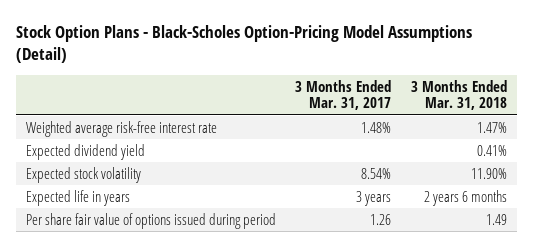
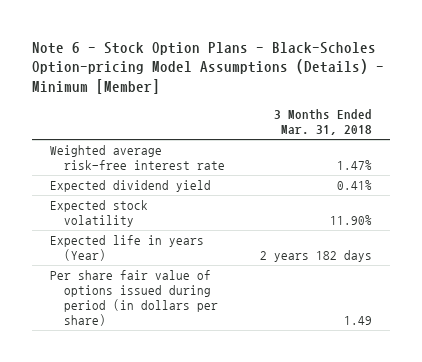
[15,25,472,64] Stock Option Plans - Black-Scholes Option-Pricing Model Assumptions (Detail) -> [31,41,384,95] Note 6 - Stock Option Plans - Black-Scholes Option-pricing Model Assumptions (Details) - Minimum [Member]
[295,79,392,111] 3 Months Ended Mar. 31, 2017 -> none
[25,189,130,206] Expected life in years -> [49,235,204,262] Expected life in years (Year)
[424,189,508,206] 2 years 6 months -> [259,250,372,263] 2 years 182 days
[25,212,276,229] Per share fair value of options issued during period -> [49,270,218,326] Per share fair value of options issued during period (in dollars per share)

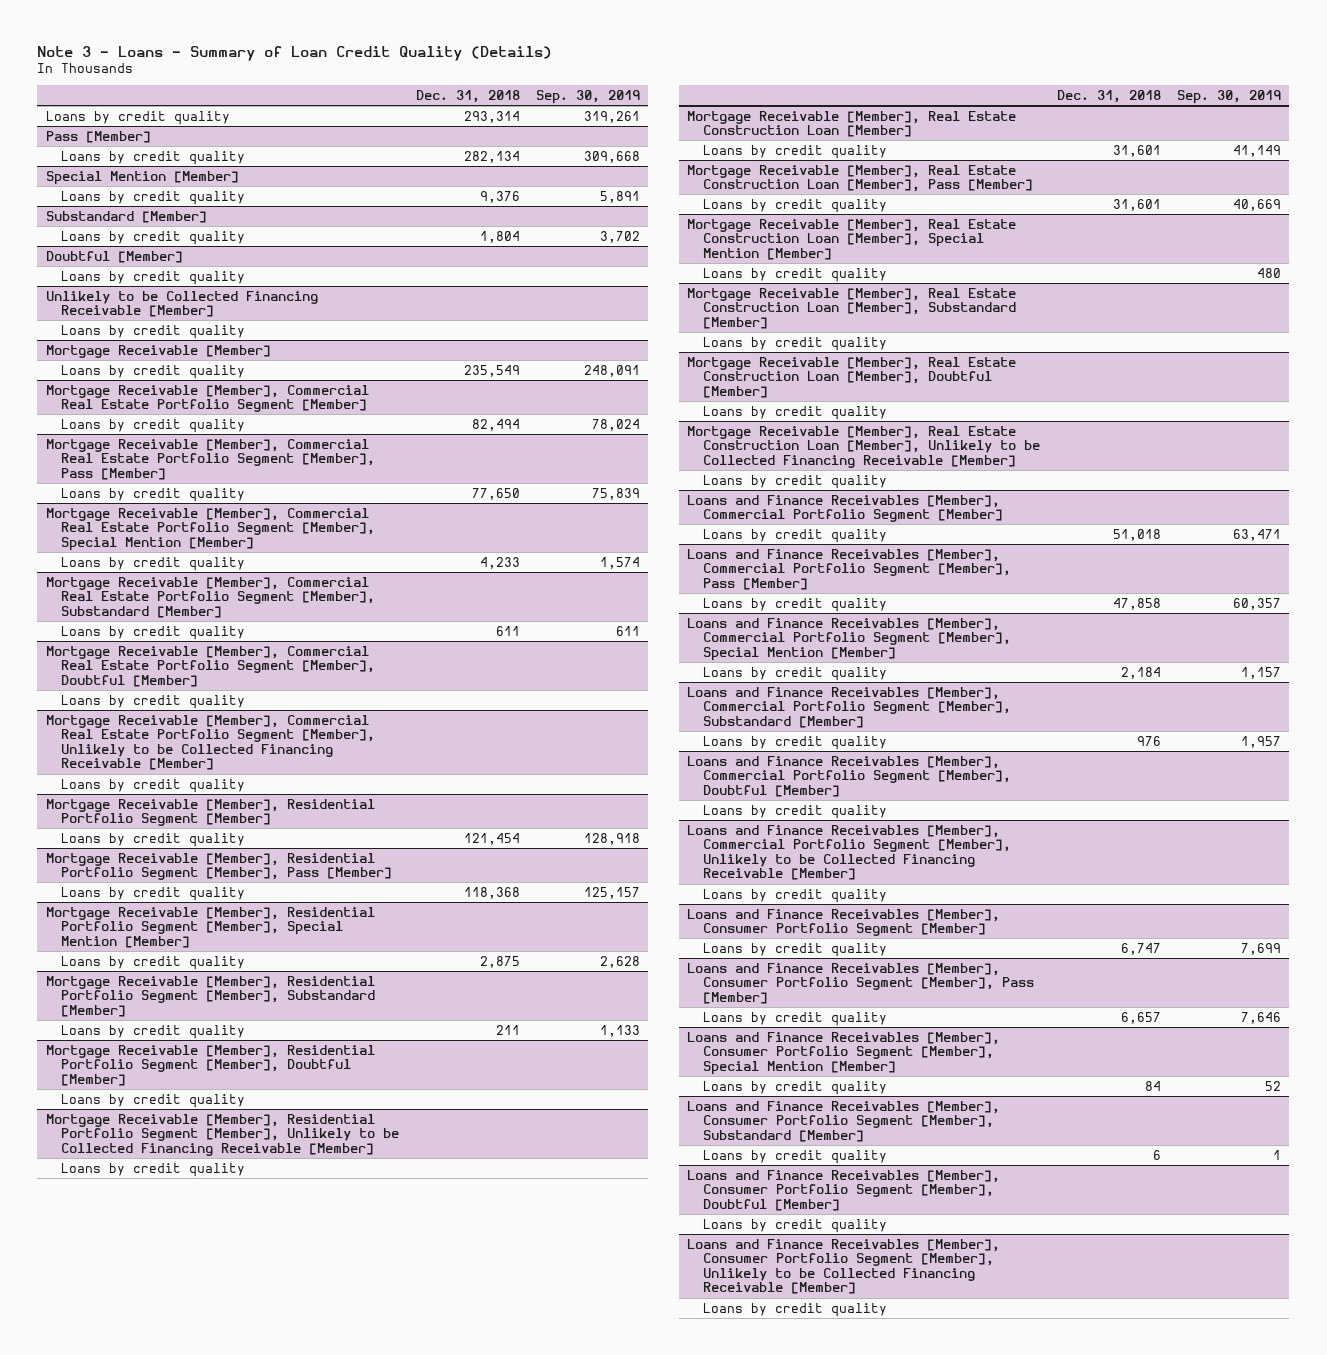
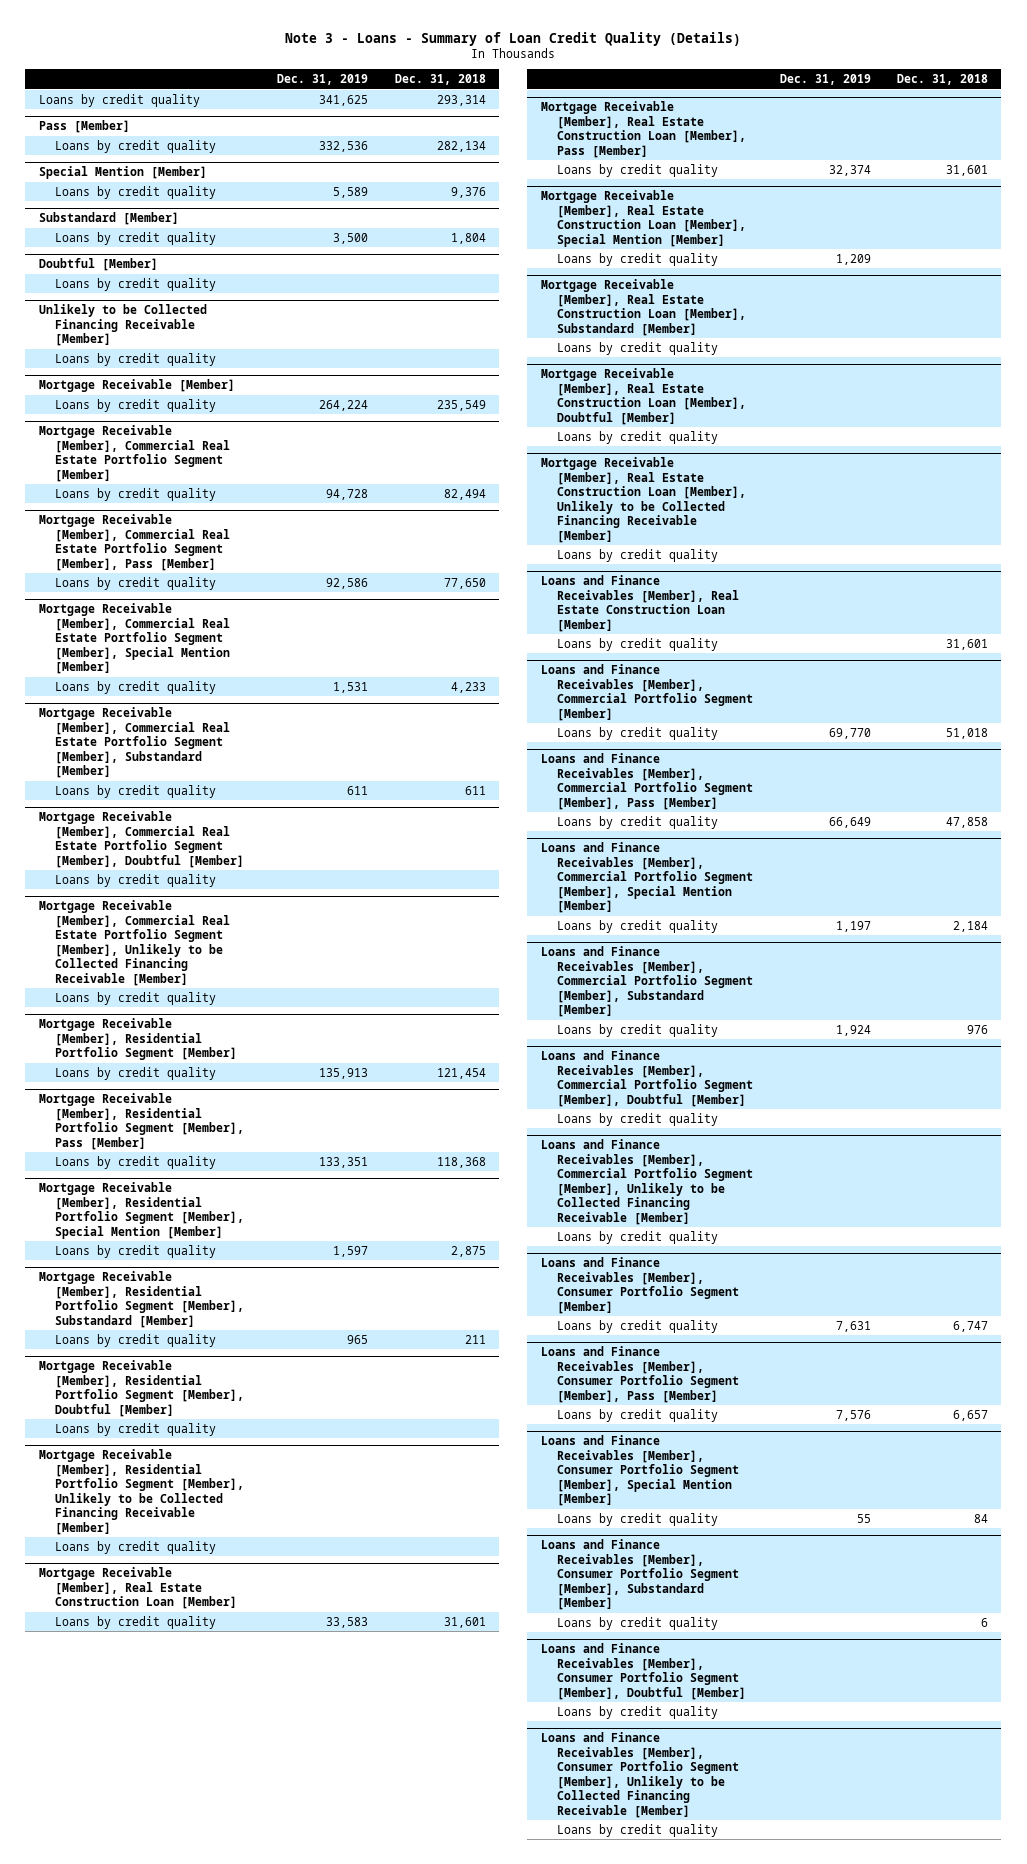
[535,89,640,104] Sep. 30, 2019 -> none
none -> [277,74,369,86] Dec. 31, 2019
none -> [540,574,740,632] Loans and Finance Receivables [Member], Real Estate Construction Loan [Member]
none -> [557,637,719,651] Loans by credit quality

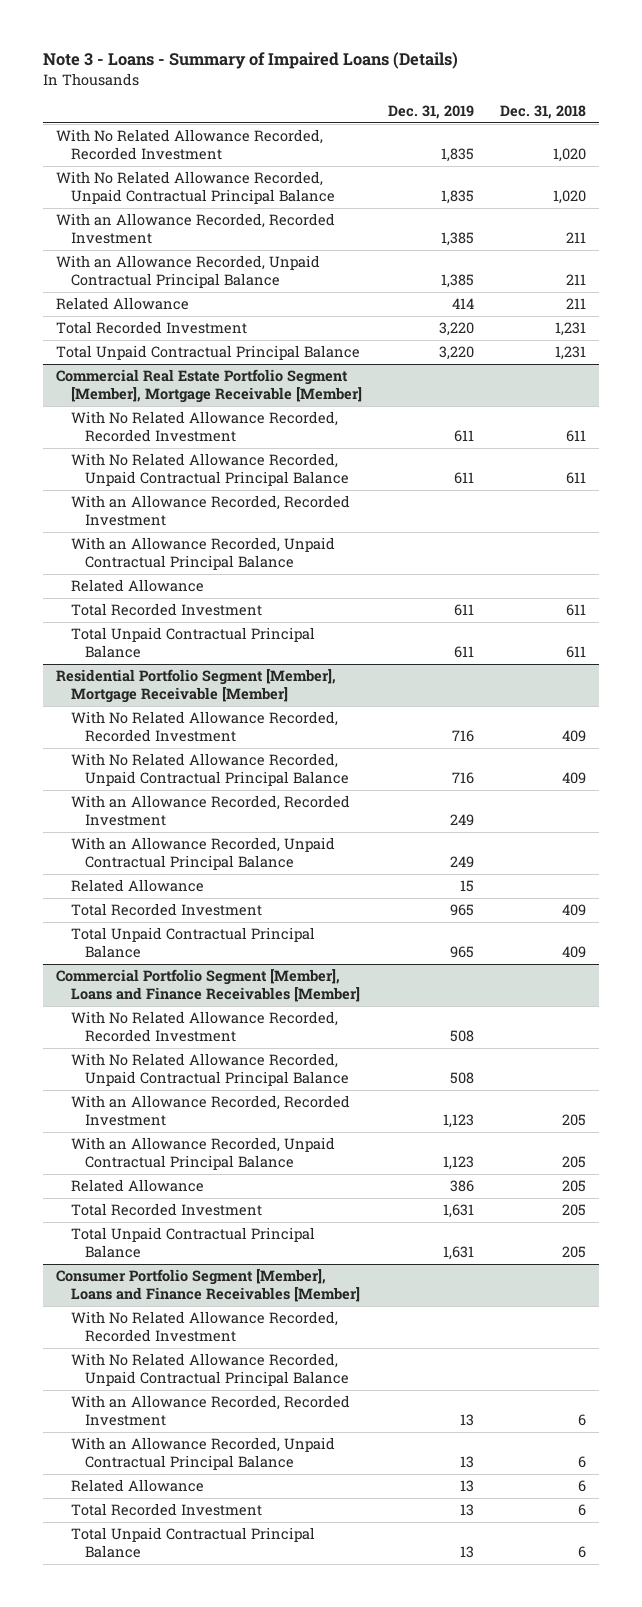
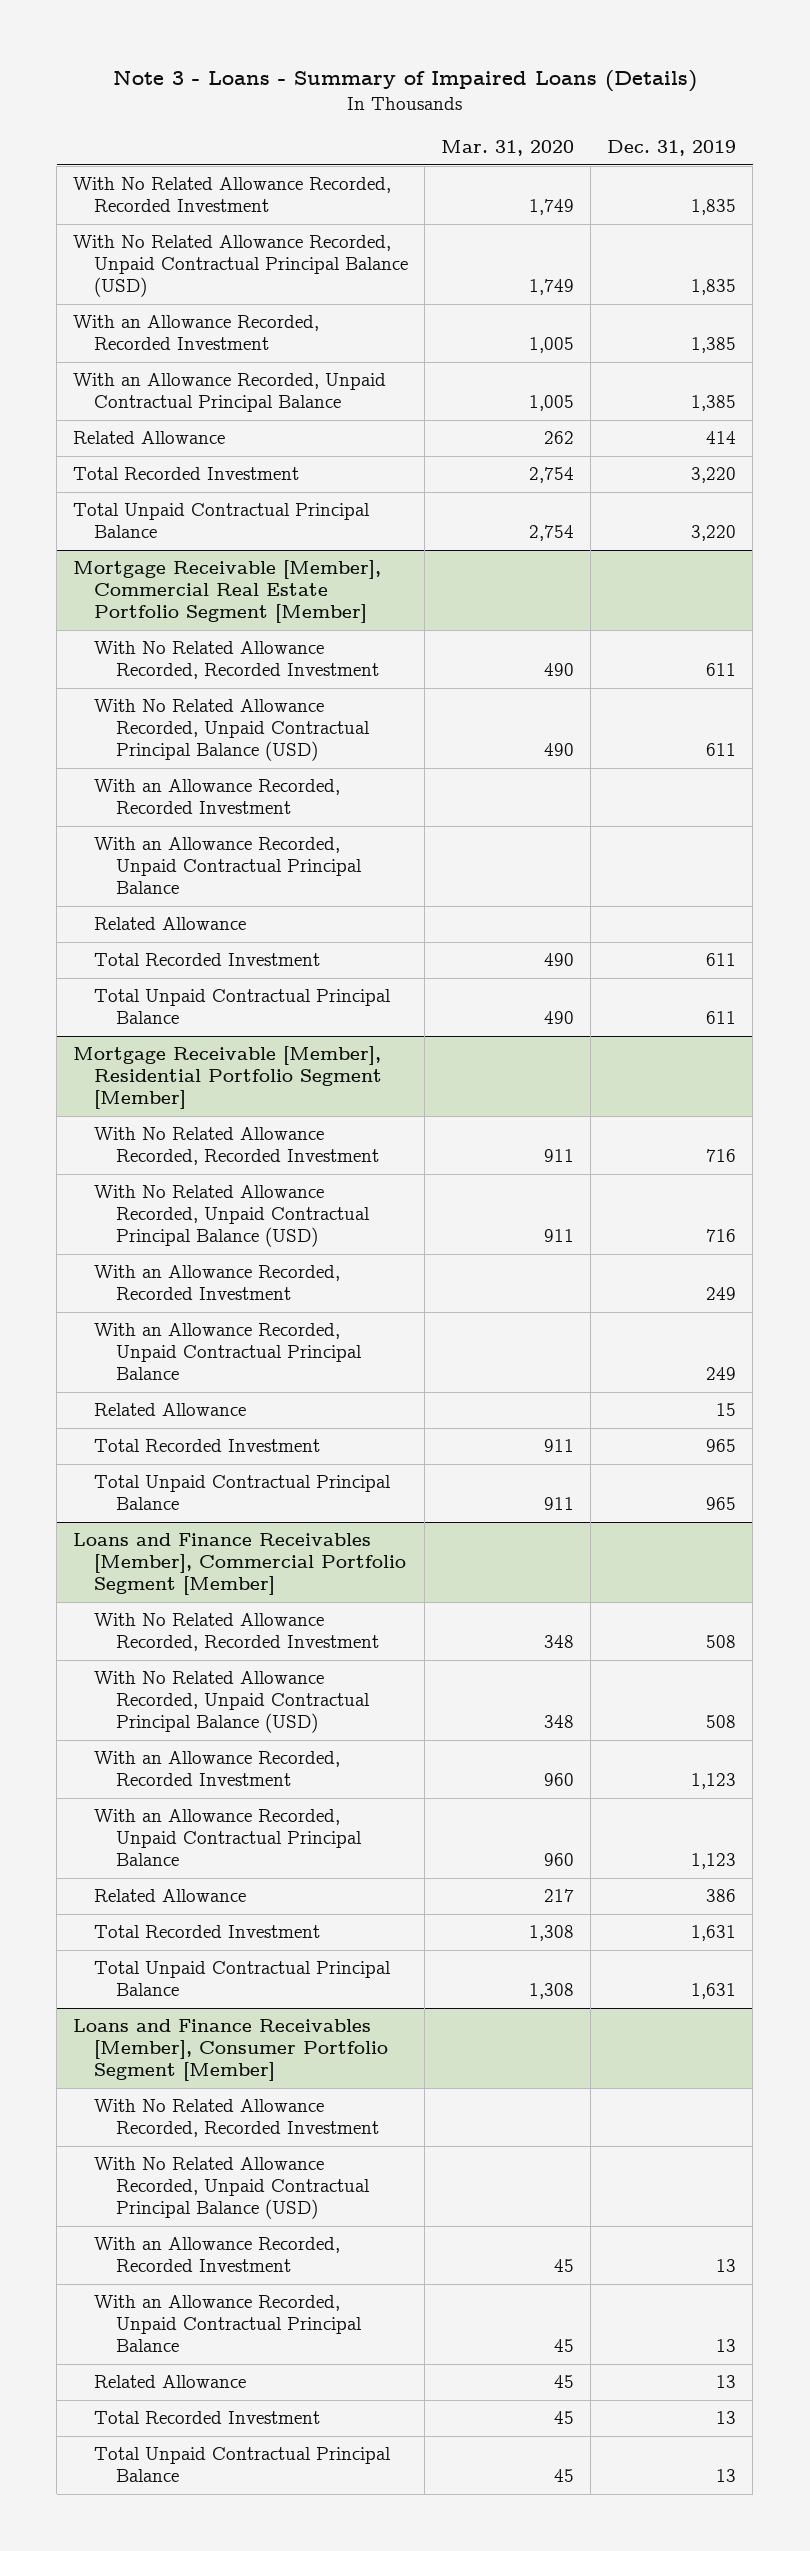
[499,105,586,120] Dec. 31, 2018 -> none
none -> [441,140,575,157] Mar. 31, 2020
[55,171,335,205] With No Related Allowance Recorded, Unpaid Contractual Principal Balance -> [73,235,409,298] With No Related Allowance Recorded, Unpaid Contractual Principal Balance (USD)
[55,369,362,404] Commercial Real Estate Portfolio Segment [Member], Mortgage Receivable [Member] -> [73,560,382,624] Mortgage Receivable [Member], Commercial Real Estate Portfolio Segment [Member]
[70,453,350,487] With No Related Allowance Recorded, Unpaid Contractual Principal Balance -> [94,699,370,762] With No Related Allowance Recorded, Unpaid Contractual Principal Balance (USD)
[55,669,336,704] Residential Portfolio Segment [Member], Mortgage Receivable [Member] -> [73,1046,383,1110] Mortgage Receivable [Member], Residential Portfolio Segment [Member]
[70,753,350,787] With No Related Allowance Recorded, Unpaid Contractual Principal Balance -> [94,1185,370,1248] With No Related Allowance Recorded, Unpaid Contractual Principal Balance (USD)
[55,969,360,1003] Commercial Portfolio Segment [Member], Loans and Finance Receivables [Member] -> [73,1533,407,1596] Loans and Finance Receivables [Member], Commercial Portfolio Segment [Member]
[70,1053,350,1087] With No Related Allowance Recorded, Unpaid Contractual Principal Balance -> [94,1671,370,1734] With No Related Allowance Recorded, Unpaid Contractual Principal Balance (USD)
[55,1269,360,1303] Consumer Portfolio Segment [Member], Loans and Finance Receivables [Member] -> [73,2019,389,2082] Loans and Finance Receivables [Member], Consumer Portfolio Segment [Member]
[70,1353,350,1387] With No Related Allowance Recorded, Unpaid Contractual Principal Balance -> [94,2157,370,2220] With No Related Allowance Recorded, Unpaid Contractual Principal Balance (USD)

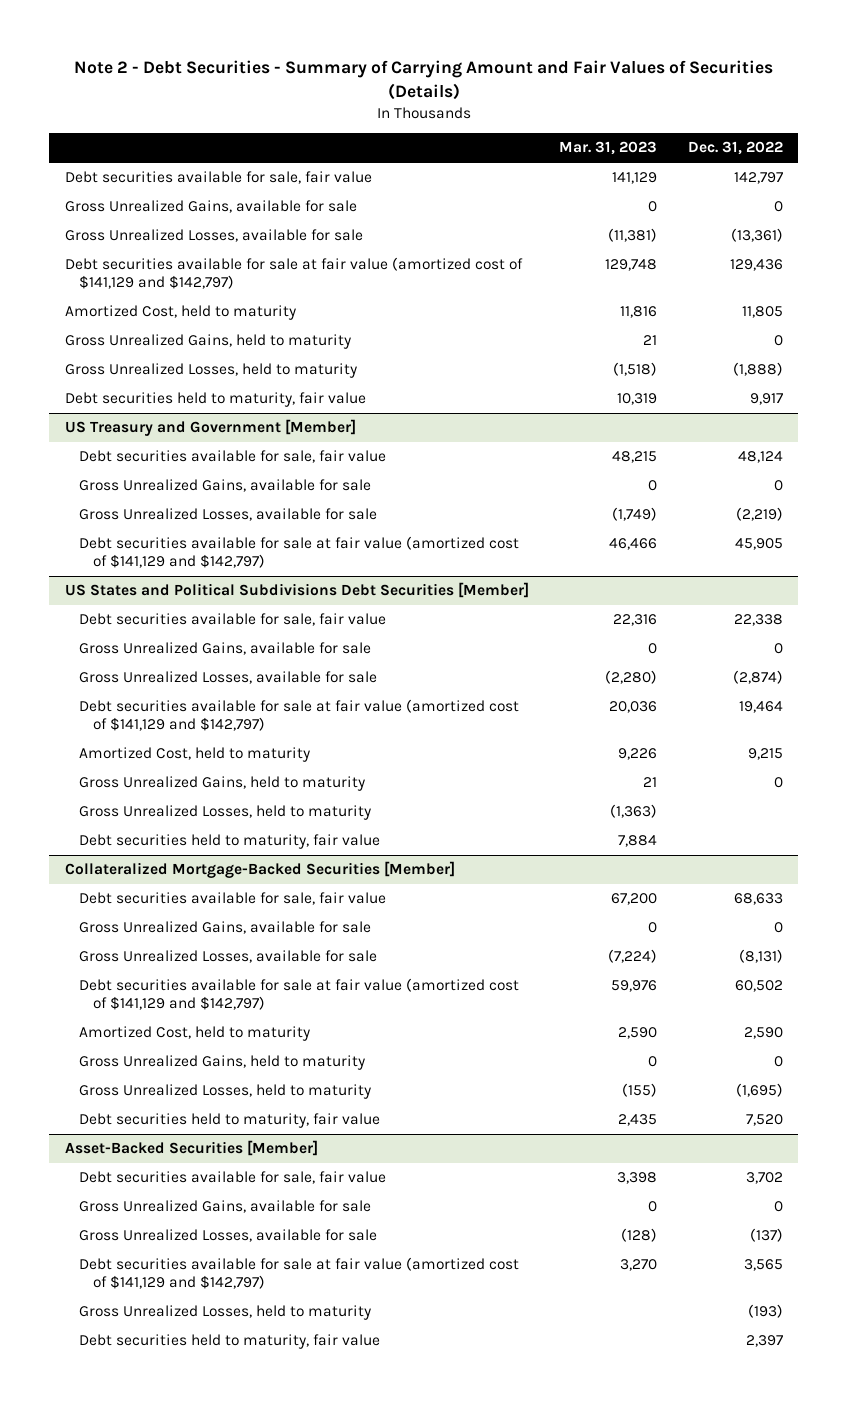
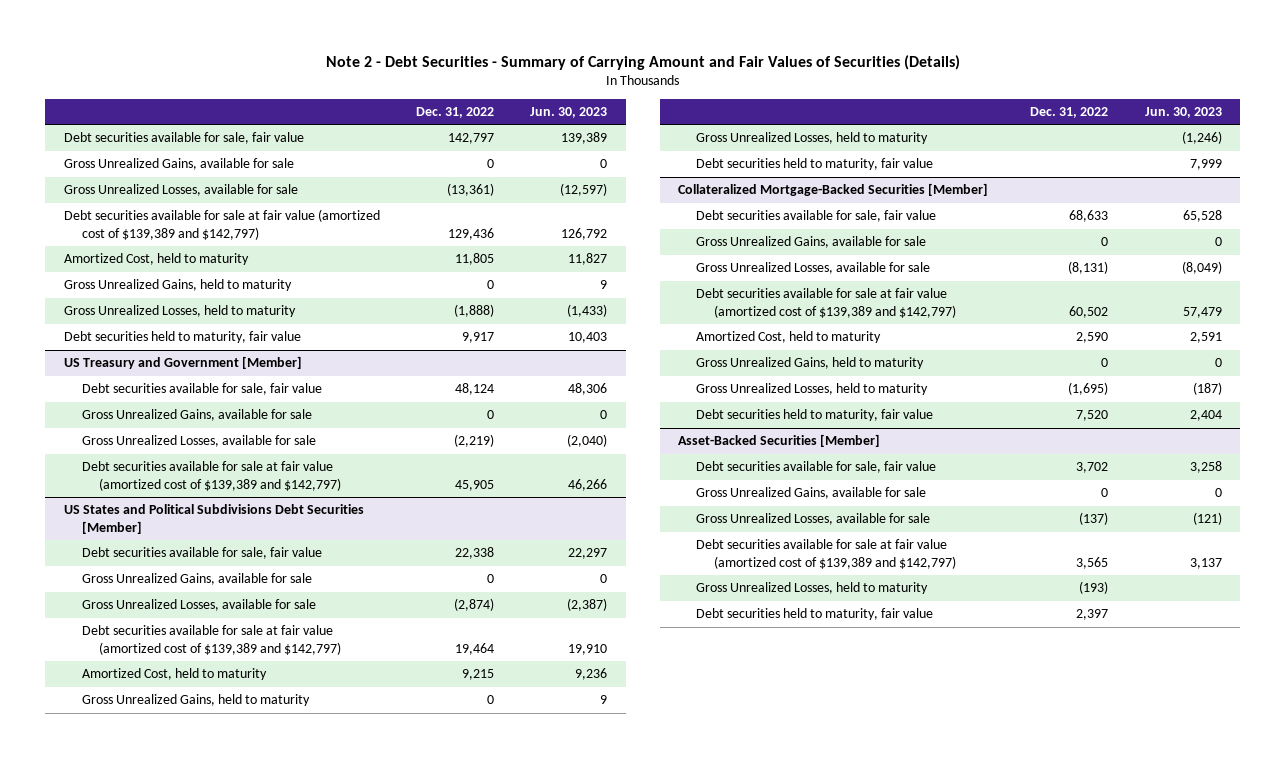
[559,141,658,156] Mar. 31, 2023 -> none
none -> [530,107,608,119] Jun. 30, 2023
[64,257,523,290] Debt securities available for sale at fair value (amortized cost of $141,129 and $142,797) -> [63,209,380,240] Debt securities available for sale at fair value (amortized cost of $139,389 and $142,797)
[78,536,519,569] Debt securities available for sale at fair value (amortized cost of $141,129 and $142,797) -> [81,461,342,491] Debt securities available for sale at fair value (amortized cost of $139,389 and $142,797)
[78,699,519,732] Debt securities available for sale at fair value (amortized cost of $141,129 and $142,797) -> [81,625,342,655] Debt securities available for sale at fair value (amortized cost of $139,389 and $142,797)
[78,978,519,1011] Debt securities available for sale at fair value (amortized cost of $141,129 and $142,797) -> [695,288,956,318] Debt securities available for sale at fair value (amortized cost of $139,389 and $142,797)
[78,1257,519,1290] Debt securities available for sale at fair value (amortized cost of $141,129 and $142,797) -> [695,539,956,569] Debt securities available for sale at fair value (amortized cost of $139,389 and $142,797)

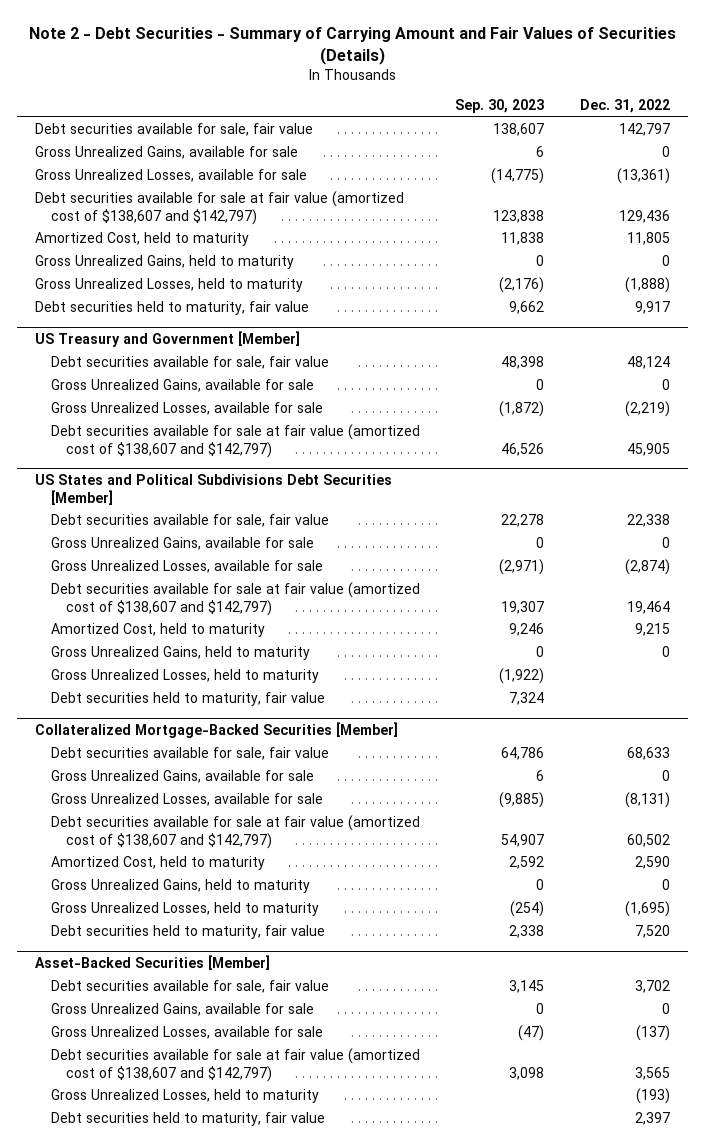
[530,107,608,119] Jun. 30, 2023 -> none
none -> [455,99,545,114] Sep. 30, 2023
[63,209,380,240] Debt securities available for sale at fair value (amortized cost of $139,389 and $142,797) -> [35,191,405,225] Debt securities available for sale at fair value (amortized cost of $138,607 and $142,797)
[81,461,342,491] Debt securities available for sale at fair value (amortized cost of $139,389 and $142,797) -> [50,424,420,458] Debt securities available for sale at fair value (amortized cost of $138,607 and $142,797)
[81,625,342,655] Debt securities available for sale at fair value (amortized cost of $139,389 and $142,797) -> [50,582,420,616] Debt securities available for sale at fair value (amortized cost of $138,607 and $142,797)
[695,288,956,318] Debt securities available for sale at fair value (amortized cost of $139,389 and $142,797) -> [50,815,420,849] Debt securities available for sale at fair value (amortized cost of $138,607 and $142,797)
[695,539,956,569] Debt securities available for sale at fair value (amortized cost of $139,389 and $142,797) -> [50,1048,420,1082] Debt securities available for sale at fair value (amortized cost of $138,607 and $142,797)

